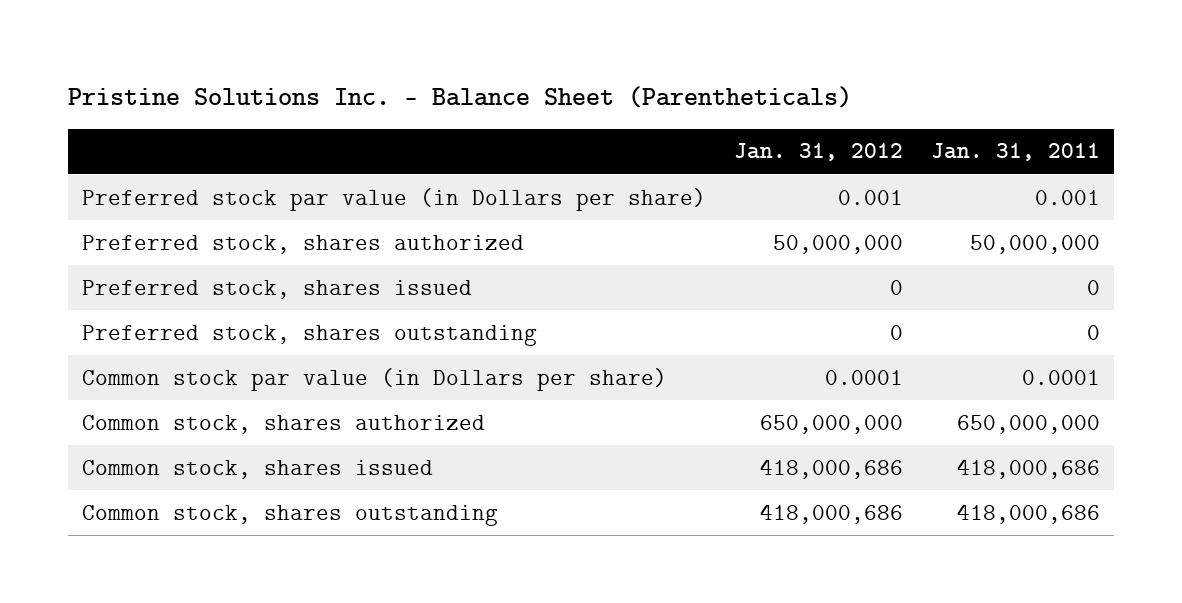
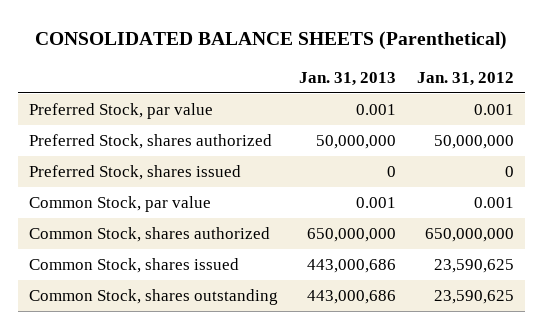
[68,86,853,109] Pristine Solutions Inc. - Balance Sheet (Parentheticals) -> [35,30,508,50] CONSOLIDATED BALANCE SHEETS (Parenthetical)
[930,143,1100,162] Jan. 31, 2011 -> none
none -> [298,71,396,86] Jan. 31, 2013
[82,324,538,346] Preferred stock, shares outstanding -> none
[82,187,707,211] Preferred stock par value (in Dollars per share) -> [28,103,213,120] Preferred Stock, par value
[82,234,525,254] Preferred stock, shares authorized -> [28,134,272,150] Preferred Stock, shares authorized
[82,279,473,299] Preferred stock, shares issued -> [28,165,241,181] Preferred Stock, shares issued
[82,367,668,391] Common stock par value (in Dollars per share) -> [28,196,211,213] Common Stock, par value
[825,369,904,385] 0.0001 -> [474,197,515,209] 0.001
[82,414,486,434] Common stock, shares authorized -> [28,227,270,243] Common Stock, shares authorized
[82,459,434,479] Common stock, shares issued -> [28,258,239,274] Common Stock, shares issued
[760,458,904,479] 418,000,686 -> [434,259,515,274] 23,590,625
[82,504,499,526] Common stock, shares outstanding -> [28,289,278,306] Common Stock, shares outstanding
[760,503,904,524] 418,000,686 -> [434,290,515,305] 23,590,625

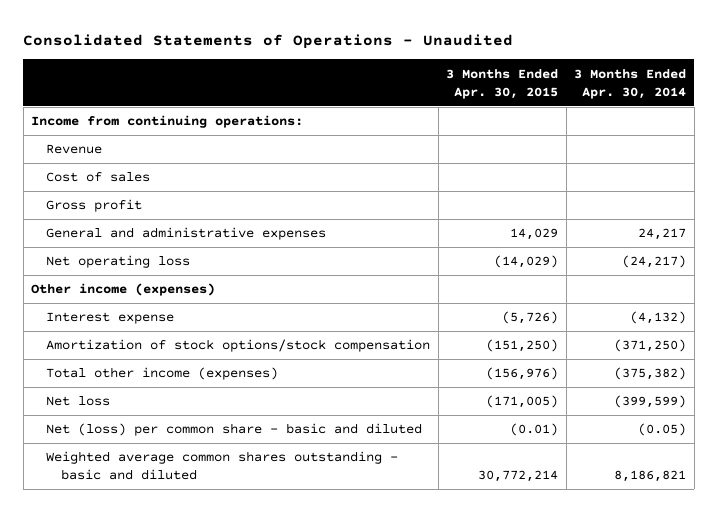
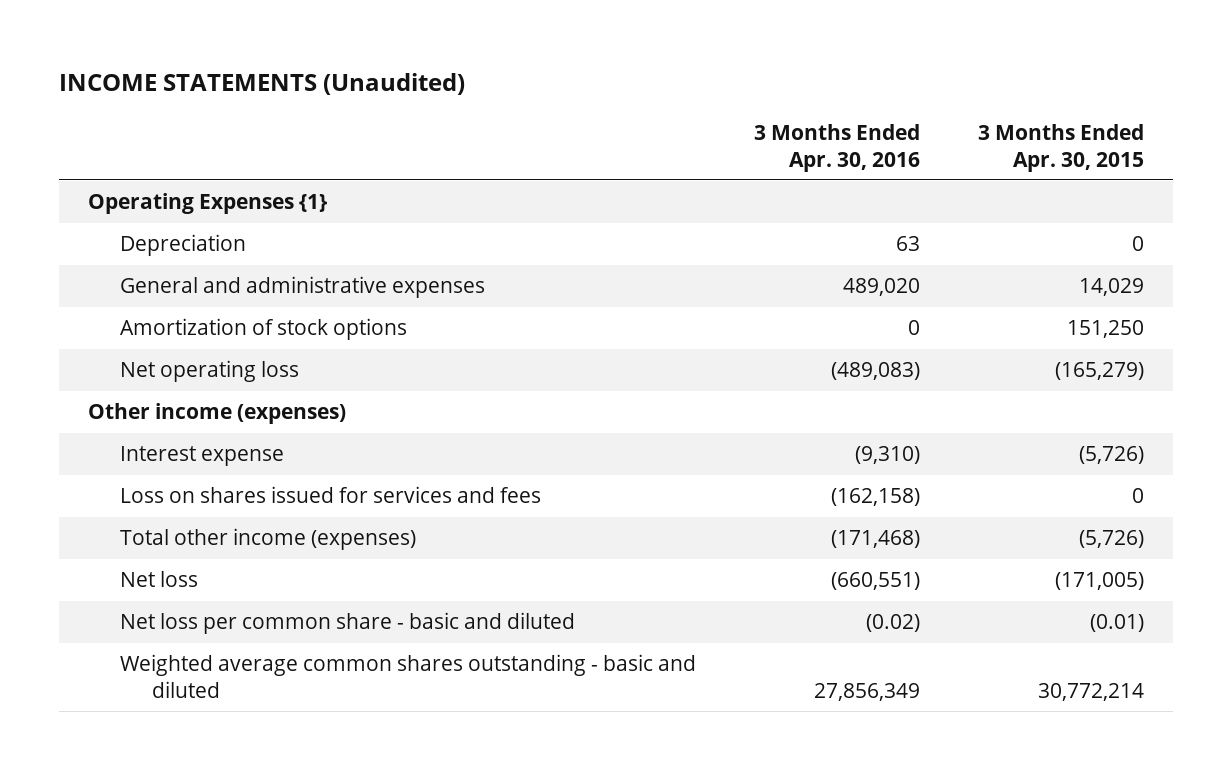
[23,34,514,50] Consolidated Statements of Operations - Unaudited -> [58,73,465,96] INCOME STATEMENTS (Unaudited)
[574,68,687,99] 3 Months Ended Apr. 30, 2014 -> none
none -> [754,124,921,172] 3 Months Ended Apr. 30, 2016
[31,115,304,129] Income from continuing operations: -> none
[46,144,103,155] Revenue -> none
[46,172,151,183] Cost of sales -> none
[46,199,143,213] Gross profit -> none
none -> [87,193,327,215] Operating Expenses {1}
none -> [120,234,247,257] Depreciation
none -> [120,318,408,341] Amortization of stock options
[494,255,559,269] (14,029) -> [1055,362,1145,381] (165,279)
[46,339,431,353] Amortization of stock options/stock compensation -> none
none -> [120,486,542,504] Loss on shares issued for services and fees
[486,367,559,381] (156,976) -> [1079,530,1145,549] (5,726)
[46,423,423,437] Net (loss) per common share - basic and diluted -> [120,612,576,635] Net loss per common share - basic and diluted

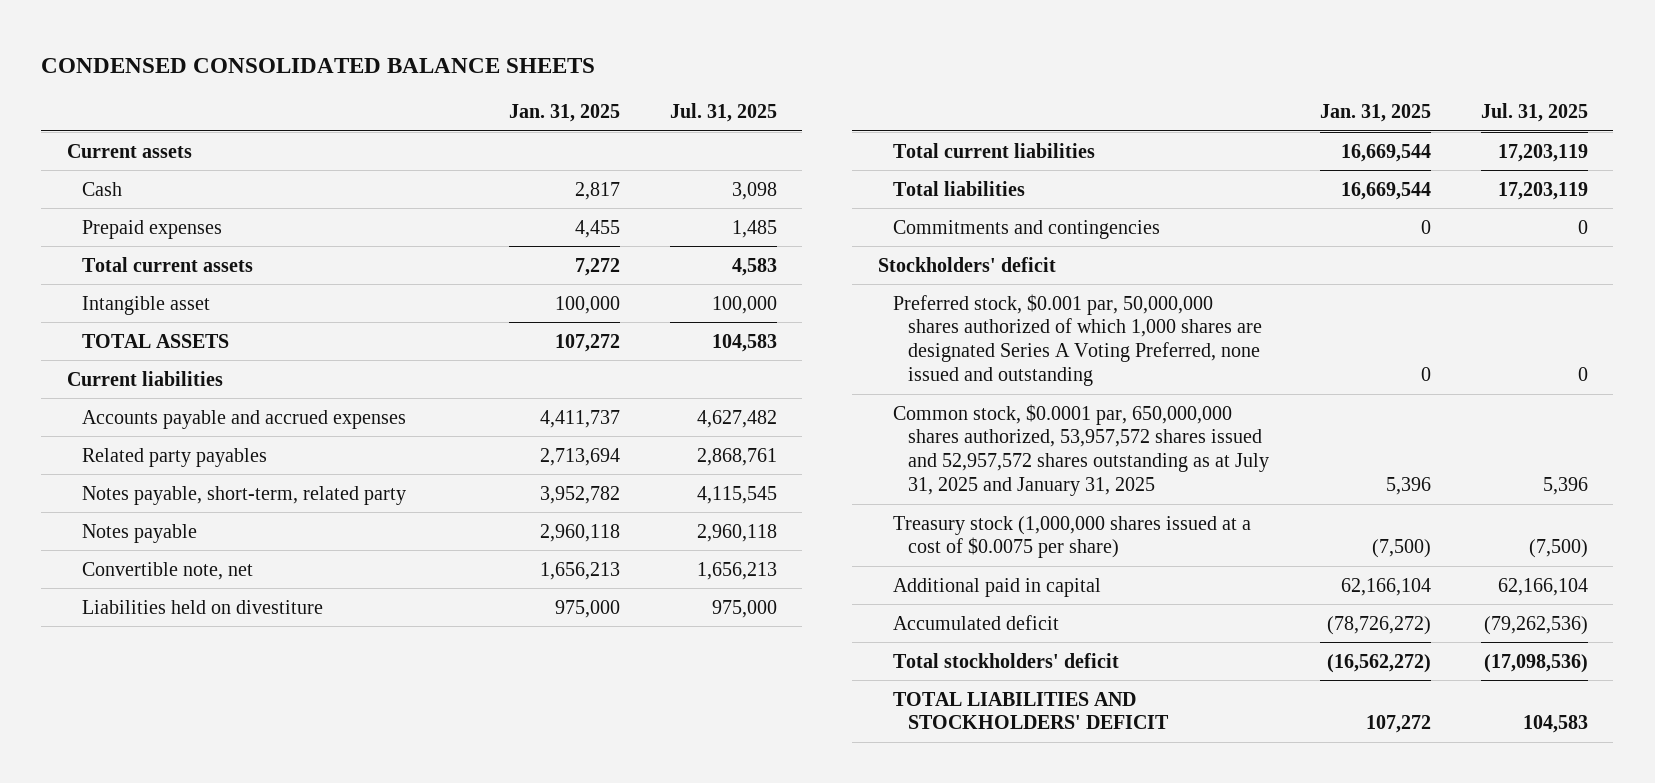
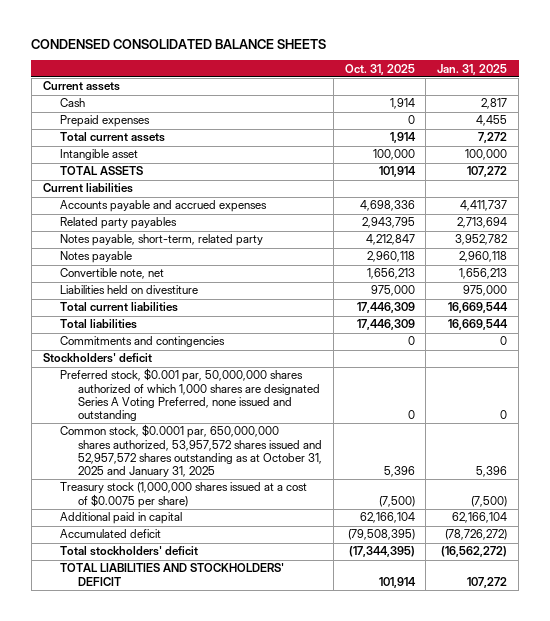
[670,103,778,123] Jul. 31, 2025 -> none
none -> [344,63,415,75] Oct. 31, 2025
[892,403,1270,497] Common stock, $0.0001 par, 650,000,000 shares authorized, 53,957,572 shares issued and 52,957,572 shares outstanding as at July 31, 2025 and January 31, 2025 -> [60,424,322,477] Common stock, $0.0001 par, 650,000,000 shares authorized, 53,957,572 shares issued and 52,957,572 shares outstanding as at October 31, 2025 and January 31, 2025

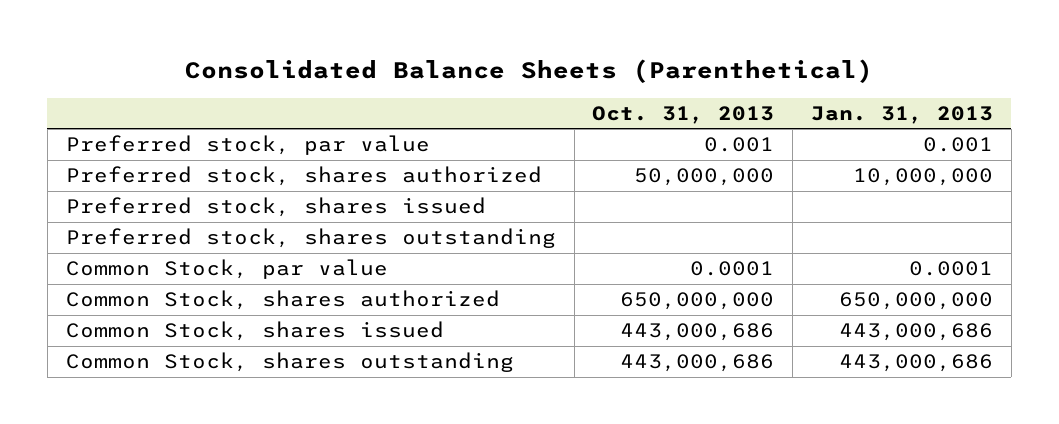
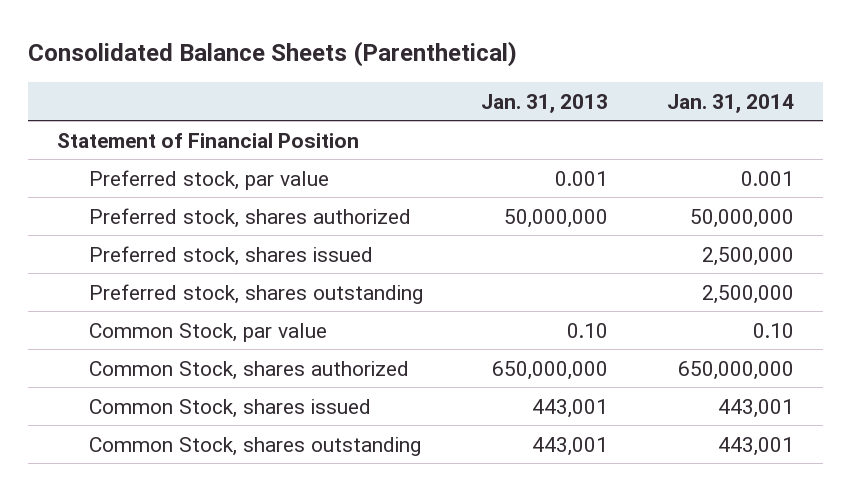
[592,105,775,124] Oct. 31, 2013 -> none
none -> [666,93,794,113] Jan. 31, 2014
none -> [57,132,360,148] Statement of Financial Position
[852,168,993,187] 10,000,000 -> [504,208,609,228] 50,000,000
[908,261,993,277] 0.0001 -> [567,322,609,338] 0.10
[838,323,993,342] 443,000,686 -> [532,398,609,418] 443,001
[838,354,993,373] 443,000,686 -> [532,436,609,456] 443,001

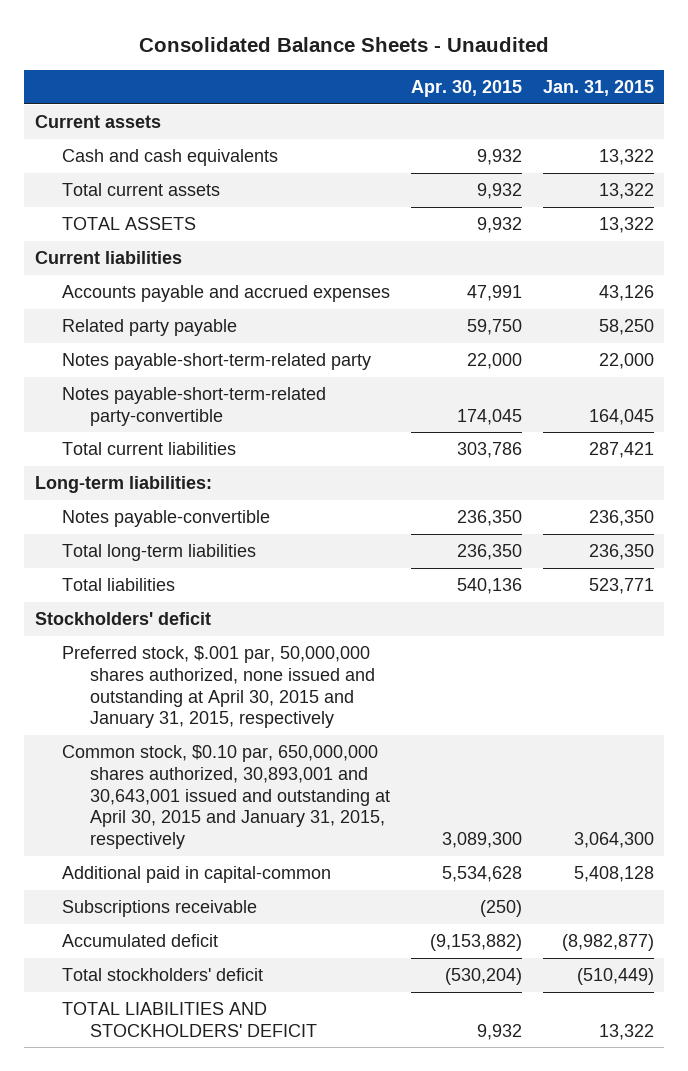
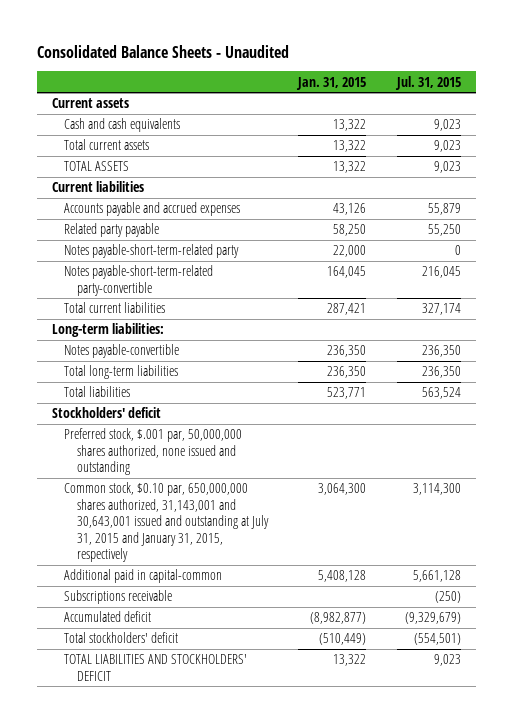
[410,80,522,98] Apr. 30, 2015 -> none
none -> [394,75,461,90] Jul. 31, 2015
[62,646,375,729] Preferred stock, $.001 par, 50,000,000 shares authorized, none issued and outstanding at April 30, 2015 and January 31, 2015, respectively -> [64,428,243,476] Preferred stock, $.001 par, 50,000,000 shares authorized, none issued and outstanding
[62,745,390,850] Common stock, $0.10 par, 650,000,000 shares authorized, 30,893,001 and 30,643,001 issued and outstanding at April 30, 2015 and January 31, 2015, respectively -> [64,482,269,563] Common stock, $0.10 par, 650,000,000 shares authorized, 31,143,001 and 30,643,001 issued and outstanding at July 31, 2015 and January 31, 2015, respectively

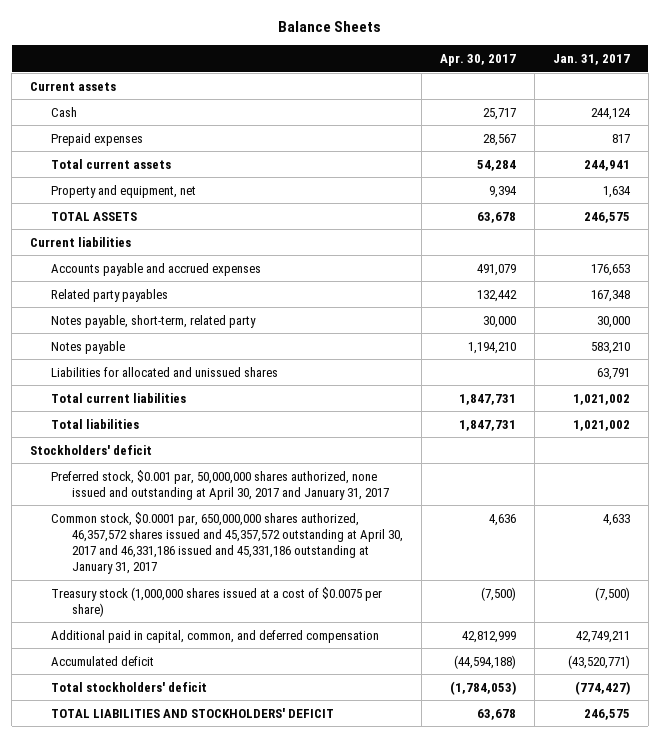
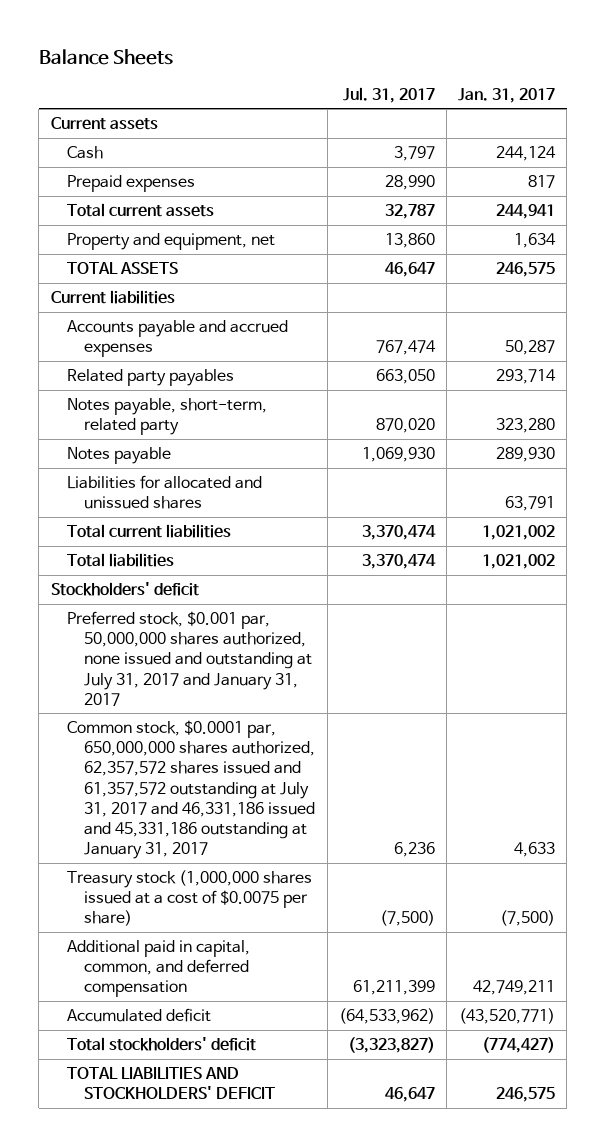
[439,54,516,67] Apr. 30, 2017 -> none
none -> [342,86,435,103] Jul. 31, 2017
[590,263,630,276] 176,653 -> [505,340,556,356] 50,287
[590,289,630,302] 167,348 -> [496,369,557,385] 293,714
[596,315,630,328] 30,000 -> [496,418,556,434] 323,280
[590,341,630,354] 583,210 -> [496,447,556,463] 289,930
[51,469,390,500] Preferred stock, $0.001 par, 50,000,000 shares authorized, none issued and outstanding at April 30, 2017 and January 31, 2017 -> [67,611,313,706] Preferred stock, $0.001 par, 50,000,000 shares authorized, none issued and outstanding at July 31, 2017 and January 31, 2017
[51,511,404,575] Common stock, $0.0001 par, 650,000,000 shares authorized, 46,357,572 shares issued and 45,357,572 outstanding at April 30, 2017 and 46,331,186 issued and 45,331,186 outstanding at January 31, 2017 -> [67,720,316,860] Common stock, $0.0001 par, 650,000,000 shares authorized, 62,357,572 shares issued and 61,357,572 outstanding at July 31, 2017 and 46,331,186 issued and 45,331,186 outstanding at January 31, 2017

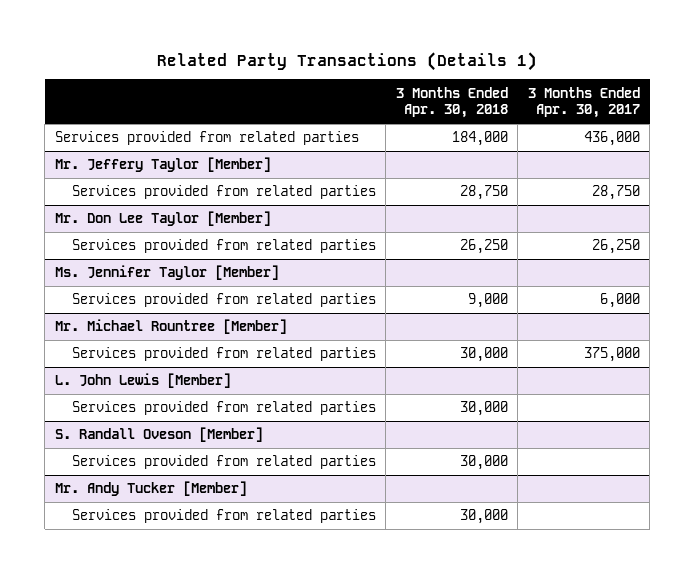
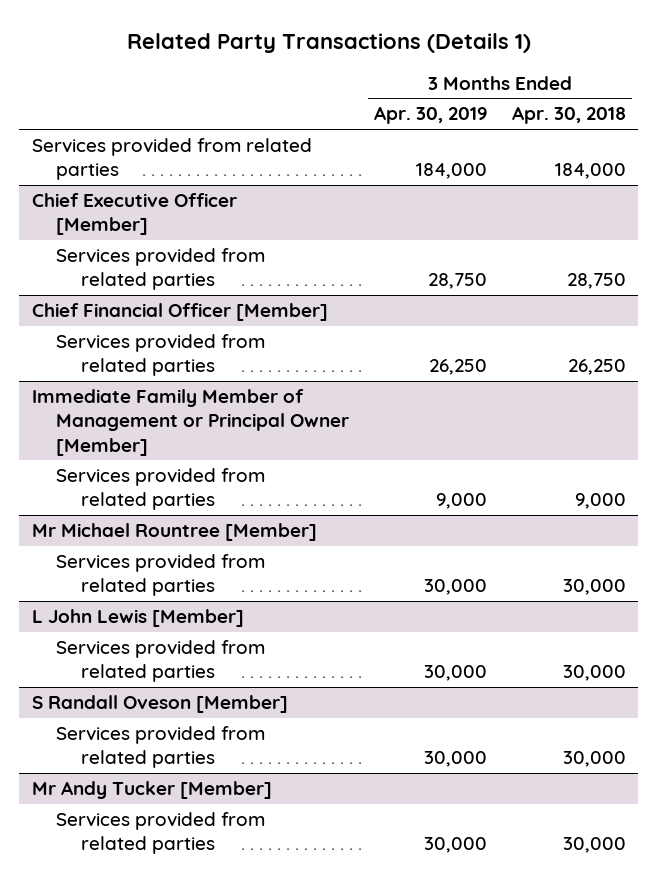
[527,86,640,119] 3 Months Ended Apr. 30, 2017 -> none
none -> [374,106,488,125] Apr. 30, 2019
[54,157,271,173] Mr. Jeffery Taylor [Member] -> none
none -> [31,193,237,236] Chief Executive Officer [Member]
[54,211,271,227] Mr. Don Lee Taylor [Member] -> none
none -> [31,303,328,322] Chief Financial Officer [Member]
[54,265,279,281] Ms. Jennifer Taylor [Member] -> [31,389,350,456] Immediate Family Member of Management or Principal Owner [Member]
[54,319,287,335] Mr. Michael Rountree [Member] -> [31,523,317,542] Mr Michael Rountree [Member]
[54,373,231,389] L. John Lewis [Member] -> [31,609,244,628] L John Lewis [Member]
[54,427,263,443] S. Randall Oveson [Member] -> [31,695,288,714] S Randall Oveson [Member]
[54,481,247,497] Mr. Andy Tucker [Member] -> [31,781,272,800] Mr Andy Tucker [Member]

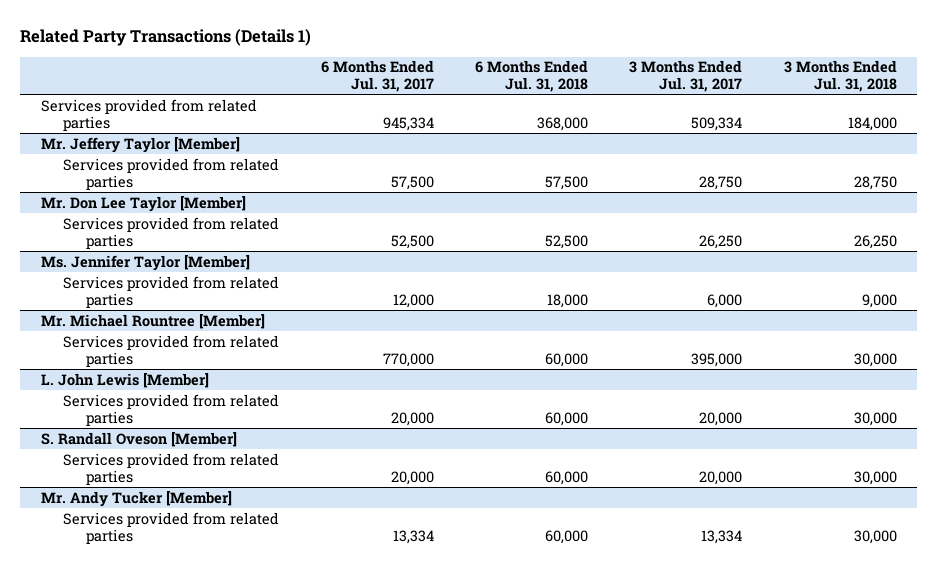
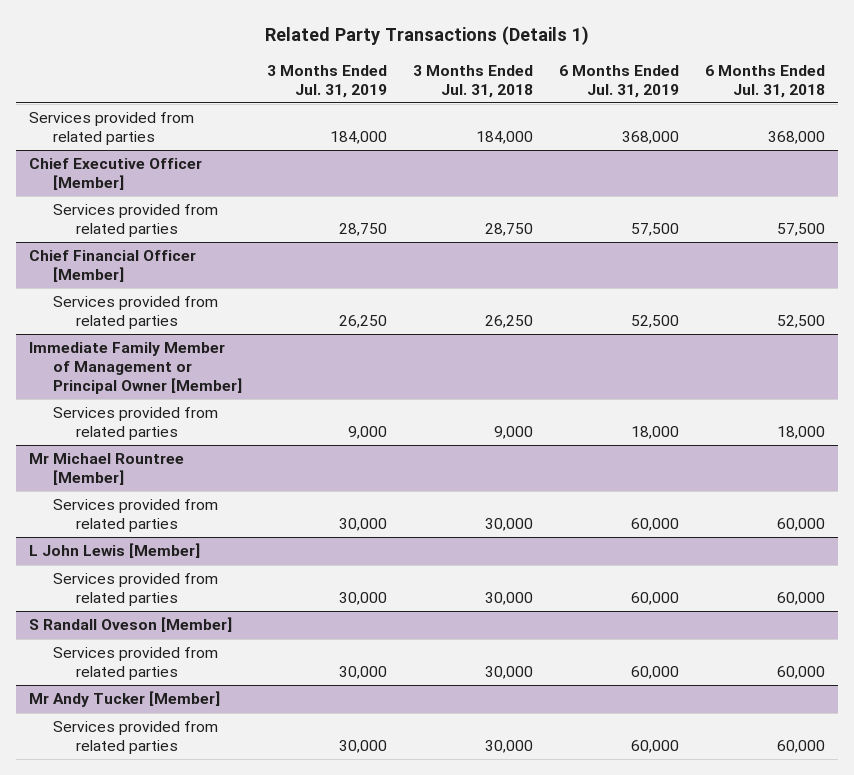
[320,60,434,93] 6 Months Ended Jul. 31, 2017 -> none
[629,60,743,93] 3 Months Ended Jul. 31, 2017 -> none
none -> [267,64,388,98] 3 Months Ended Jul. 31, 2019
none -> [558,64,679,98] 6 Months Ended Jul. 31, 2019
[40,136,240,153] Mr. Jeffery Taylor [Member] -> none
none -> [29,158,203,191] Chief Executive Officer [Member]
[40,195,246,212] Mr. Don Lee Taylor [Member] -> none
none -> [29,250,197,283] Chief Financial Officer [Member]
[40,254,250,271] Ms. Jennifer Taylor [Member] -> [29,342,242,394] Immediate Family Member of Management or Principal Owner [Member]
[40,313,265,329] Mr. Michael Rountree [Member] -> [29,453,185,486] Mr Michael Rountree [Member]
[40,372,209,388] L. John Lewis [Member] -> [29,543,201,559] L John Lewis [Member]
[40,431,237,447] S. Randall Oveson [Member] -> [29,617,233,633] S Randall Oveson [Member]
[40,490,232,507] Mr. Andy Tucker [Member] -> [29,691,221,708] Mr Andy Tucker [Member]

